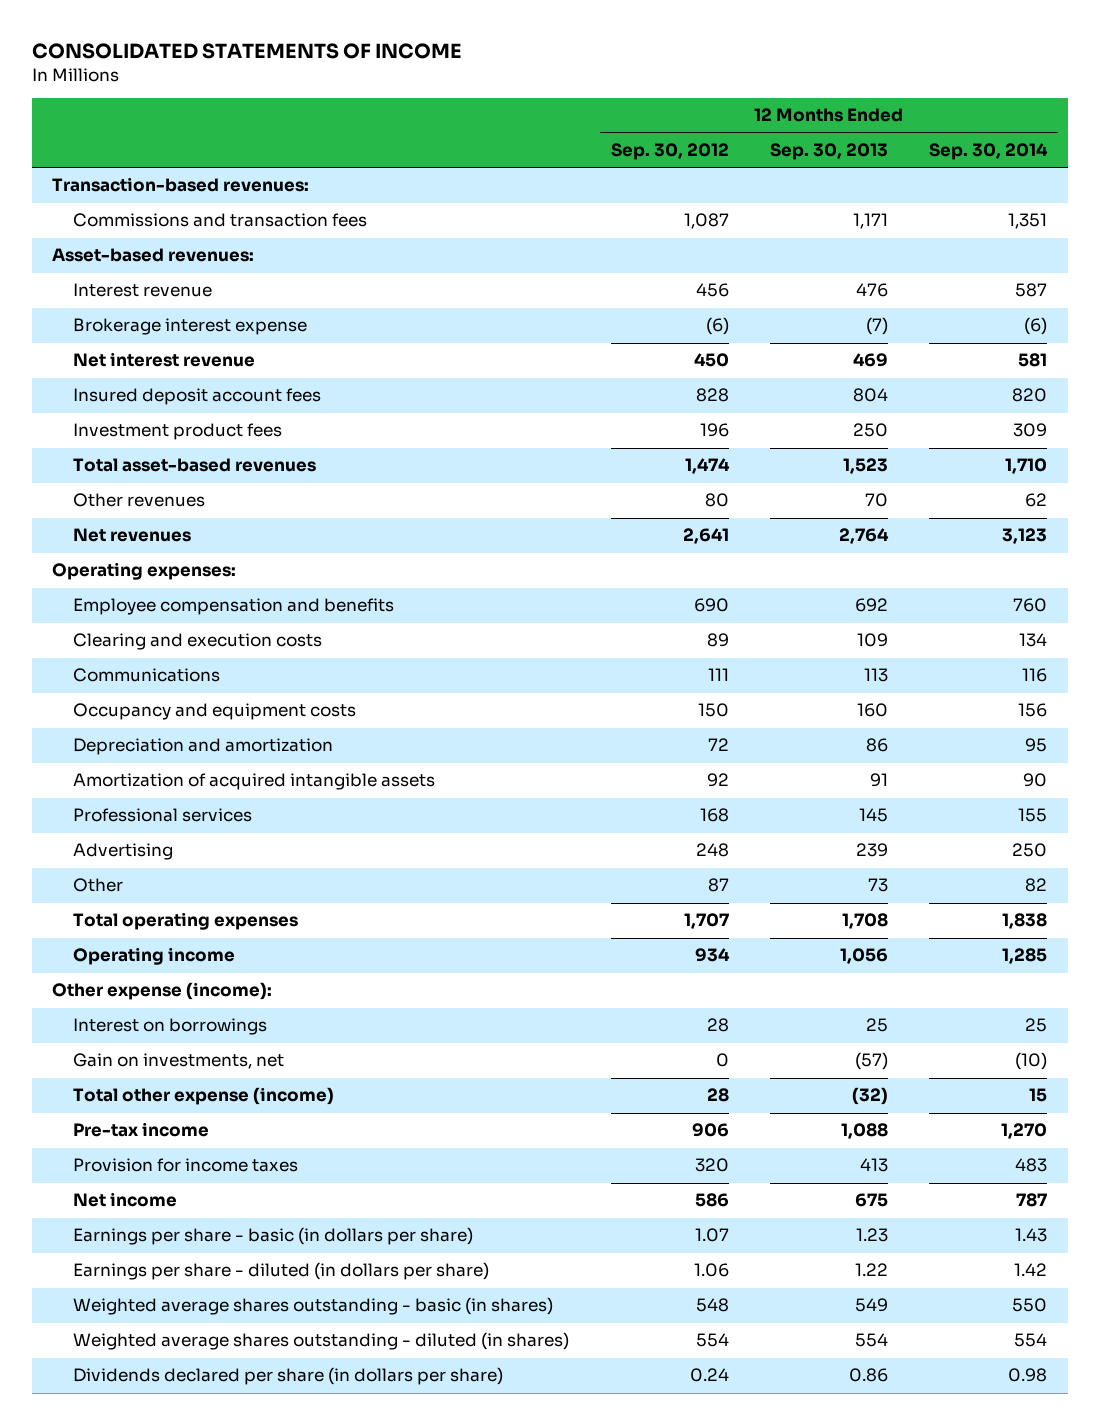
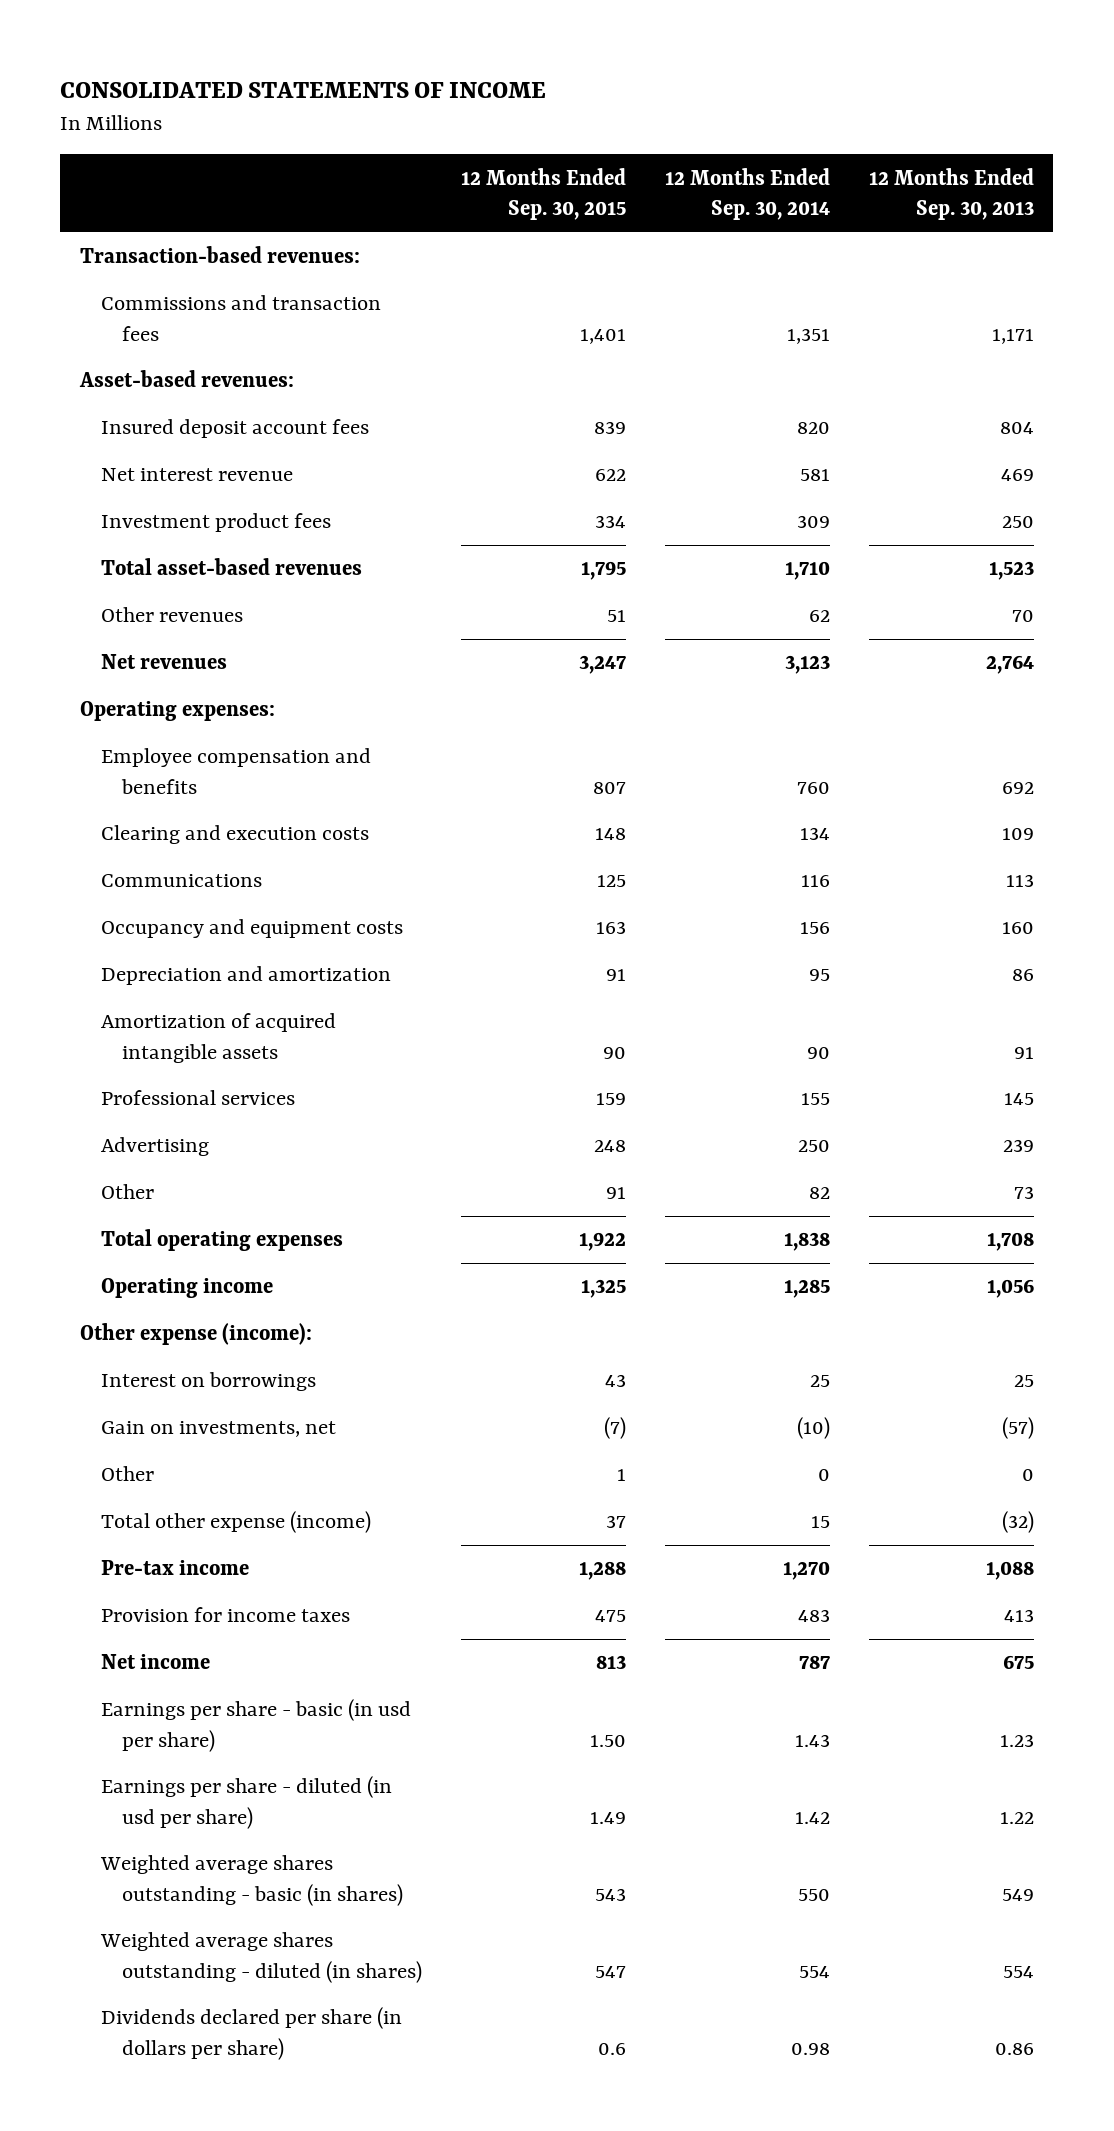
[610,142,729,160] Sep. 30, 2012 -> none
none -> [461,167,627,220] 12 Months Ended Sep. 30, 2015
[73,283,213,298] Interest revenue -> none
[73,318,308,336] Brokerage interest expense -> none
[73,352,256,368] Net interest revenue -> [101,468,294,482] Net interest revenue
none -> [101,1466,155,1482] Other
[73,1227,474,1246] Earnings per share - basic (in dollars per share) -> [101,1699,412,1752] Earnings per share - basic (in usd per share)
[73,1262,490,1281] Earnings per share - diluted (in dollars per share) -> [101,1776,393,1829] Earnings per share - diluted (in usd per share)

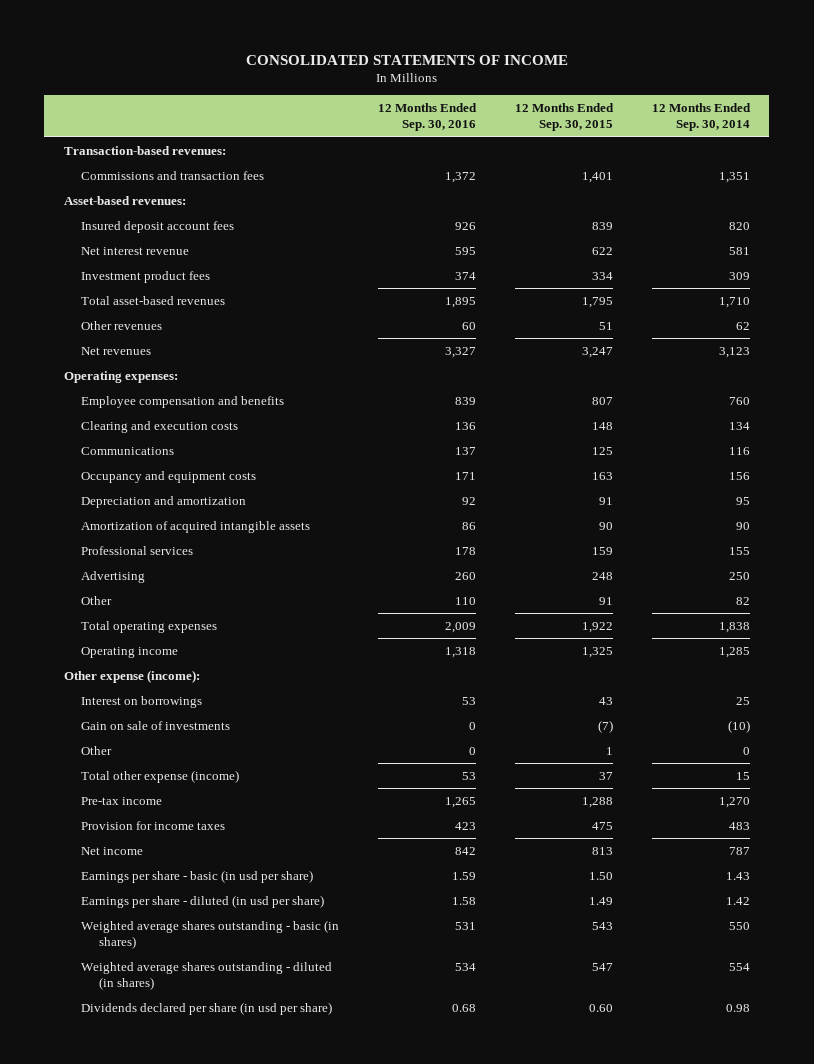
[868,167,1034,220] 12 Months Ended Sep. 30, 2013 -> none
none -> [378,103,478,132] 12 Months Ended Sep. 30, 2016
[101,1421,337,1438] Gain on investments, net -> [81,720,231,730] Gain on sale of investments
[101,2007,403,2060] Dividends declared per share (in dollars per share) -> [81,1001,333,1015] Dividends declared per share (in usd per share)
[598,2042,627,2055] 0.6 -> [589,1003,614,1012] 0.60

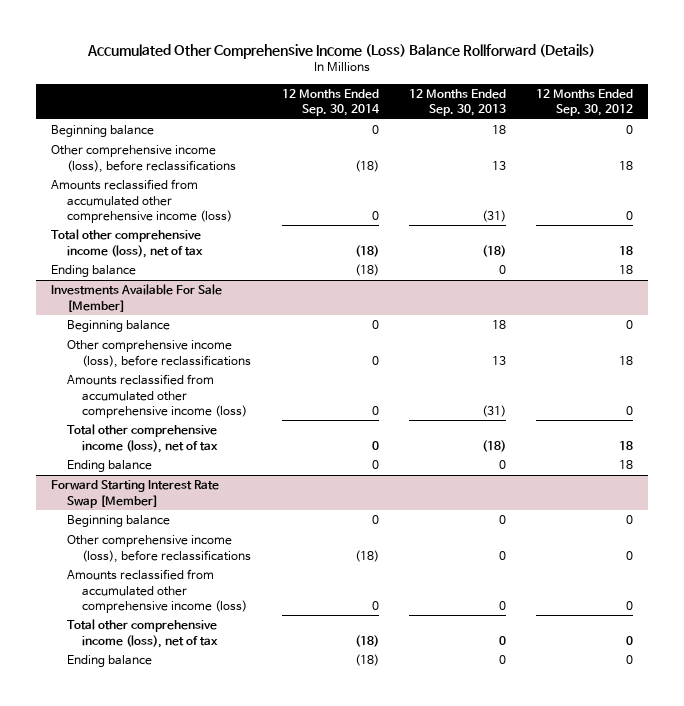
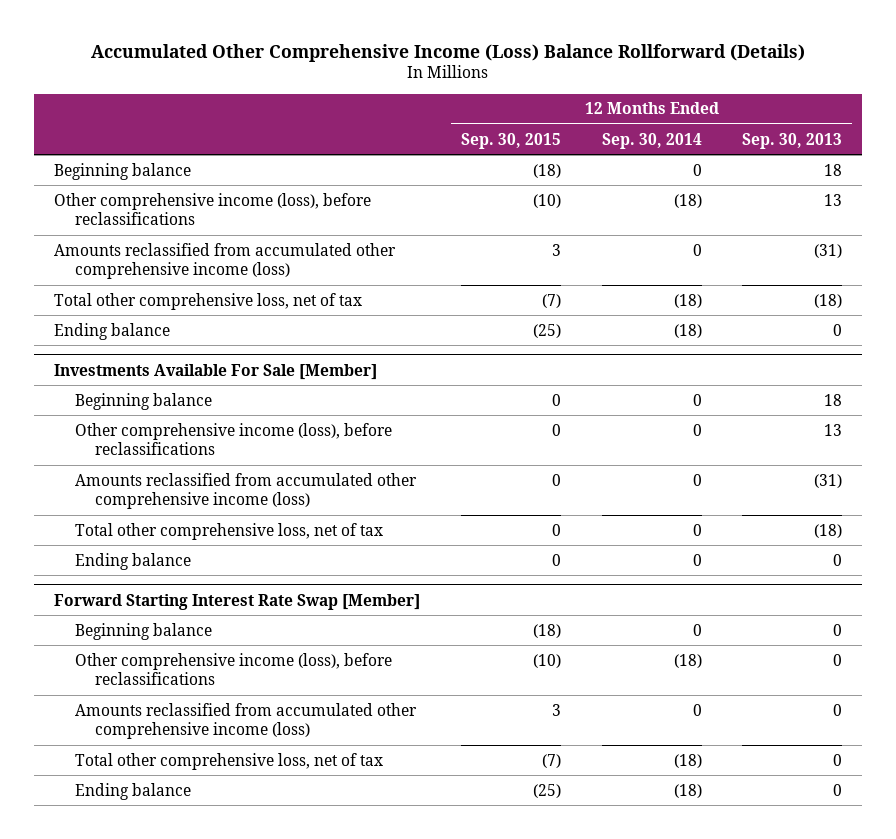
[535,88,633,117] 12 Months Ended Sep. 30, 2012 -> none
none -> [460,132,561,149] Sep. 30, 2015
[50,229,203,258] Total other comprehensive income (loss), net of tax -> [54,292,363,310] Total other comprehensive loss, net of tax
[66,424,219,453] Total other comprehensive income (loss), net of tax -> [74,522,383,540] Total other comprehensive loss, net of tax
[66,619,219,648] Total other comprehensive income (loss), net of tax -> [74,752,383,770] Total other comprehensive loss, net of tax

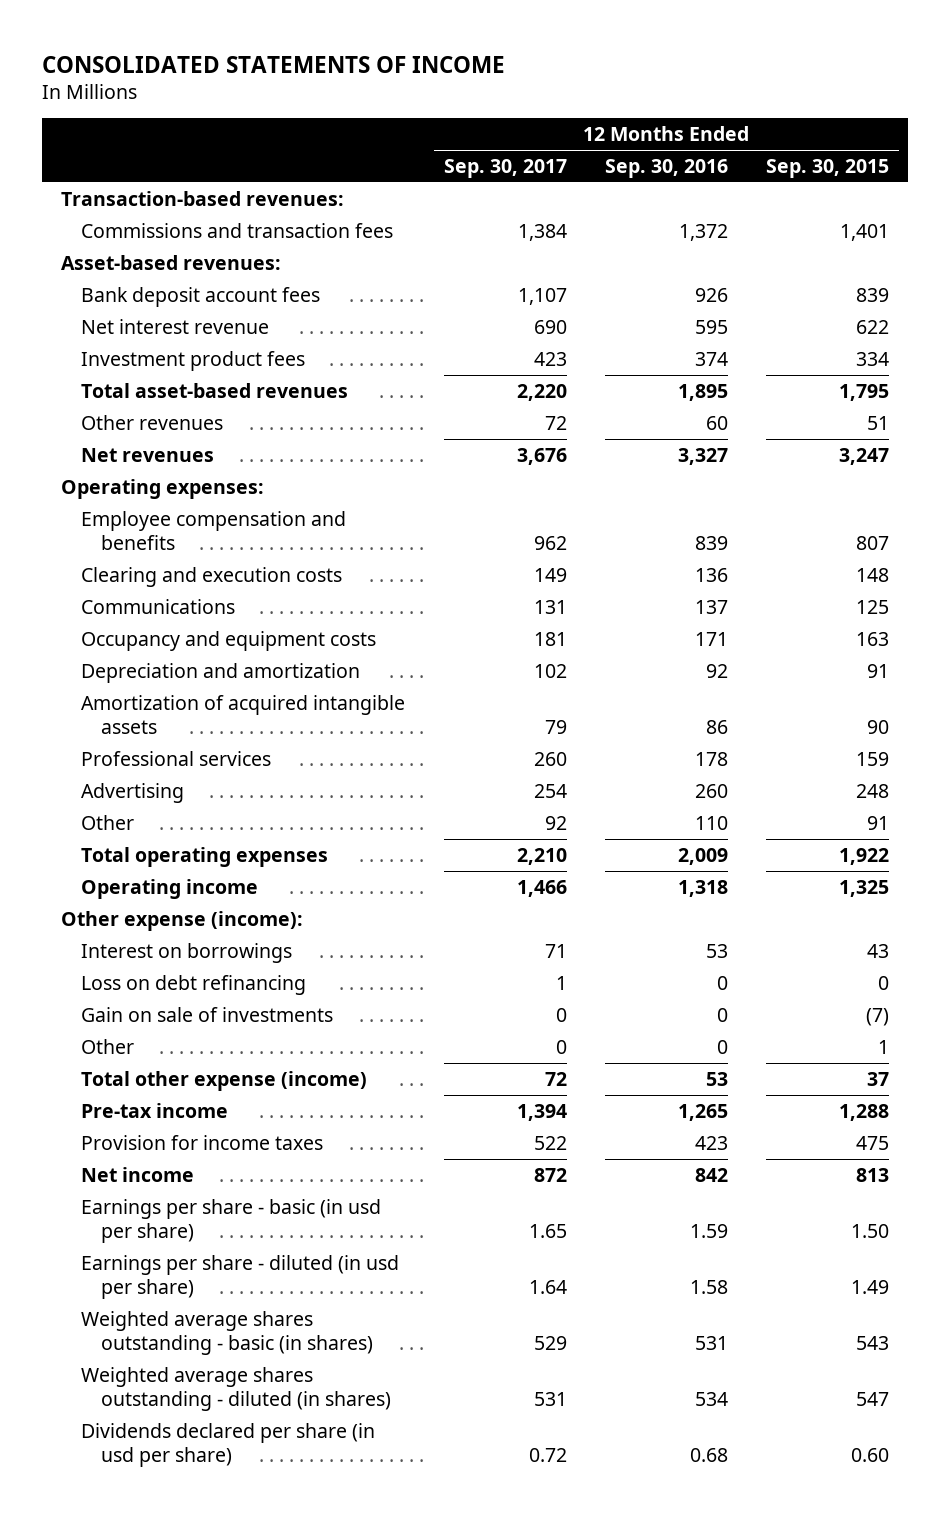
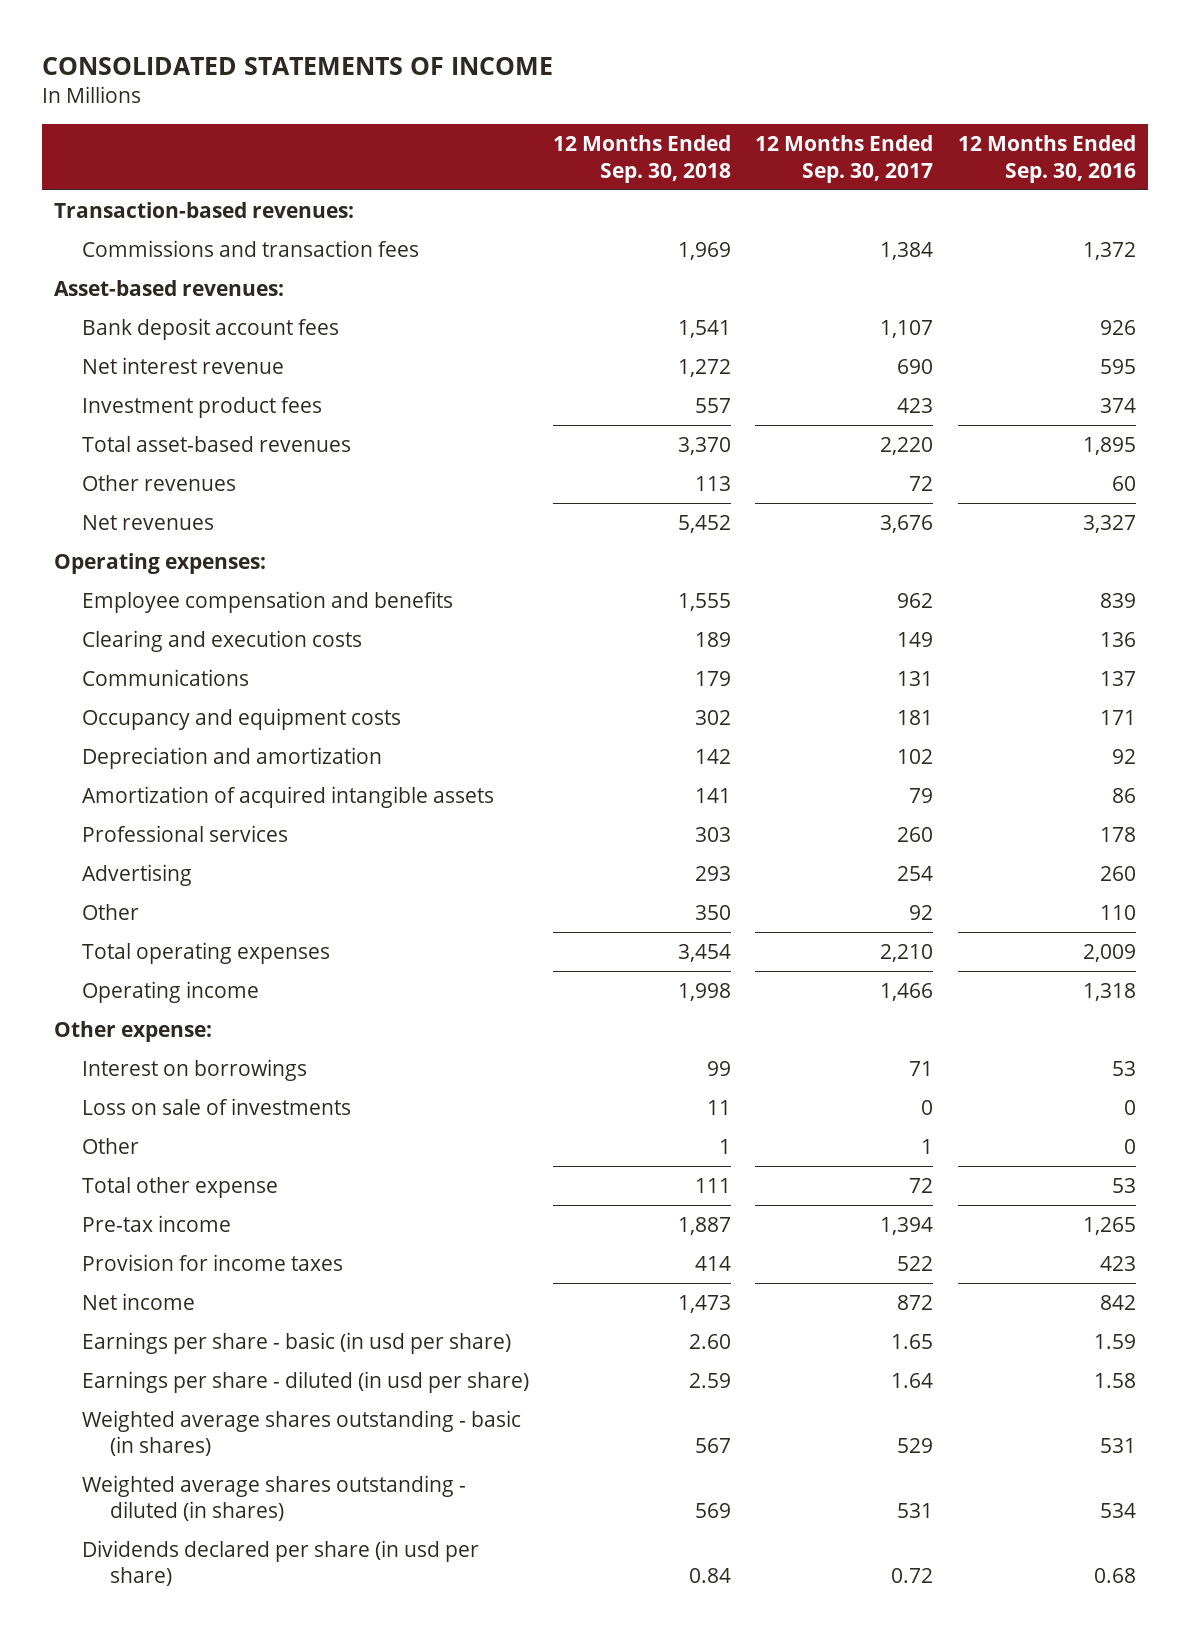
[765,158,889,178] Sep. 30, 2015 -> none
none -> [553,135,732,183] 12 Months Ended Sep. 30, 2018
[61,910,304,931] Other expense (income): -> [54,1020,213,1042] Other expense:
[81,974,307,995] Loss on debt refinancing -> none
[81,1006,334,1022] Gain on sale of investments -> [81,1097,351,1115] Loss on sale of investments
[555,1039,567,1054] 0 -> [921,1138,934,1154] 1
[81,1070,368,1091] Total other expense (income) -> [81,1176,278,1198] Total other expense

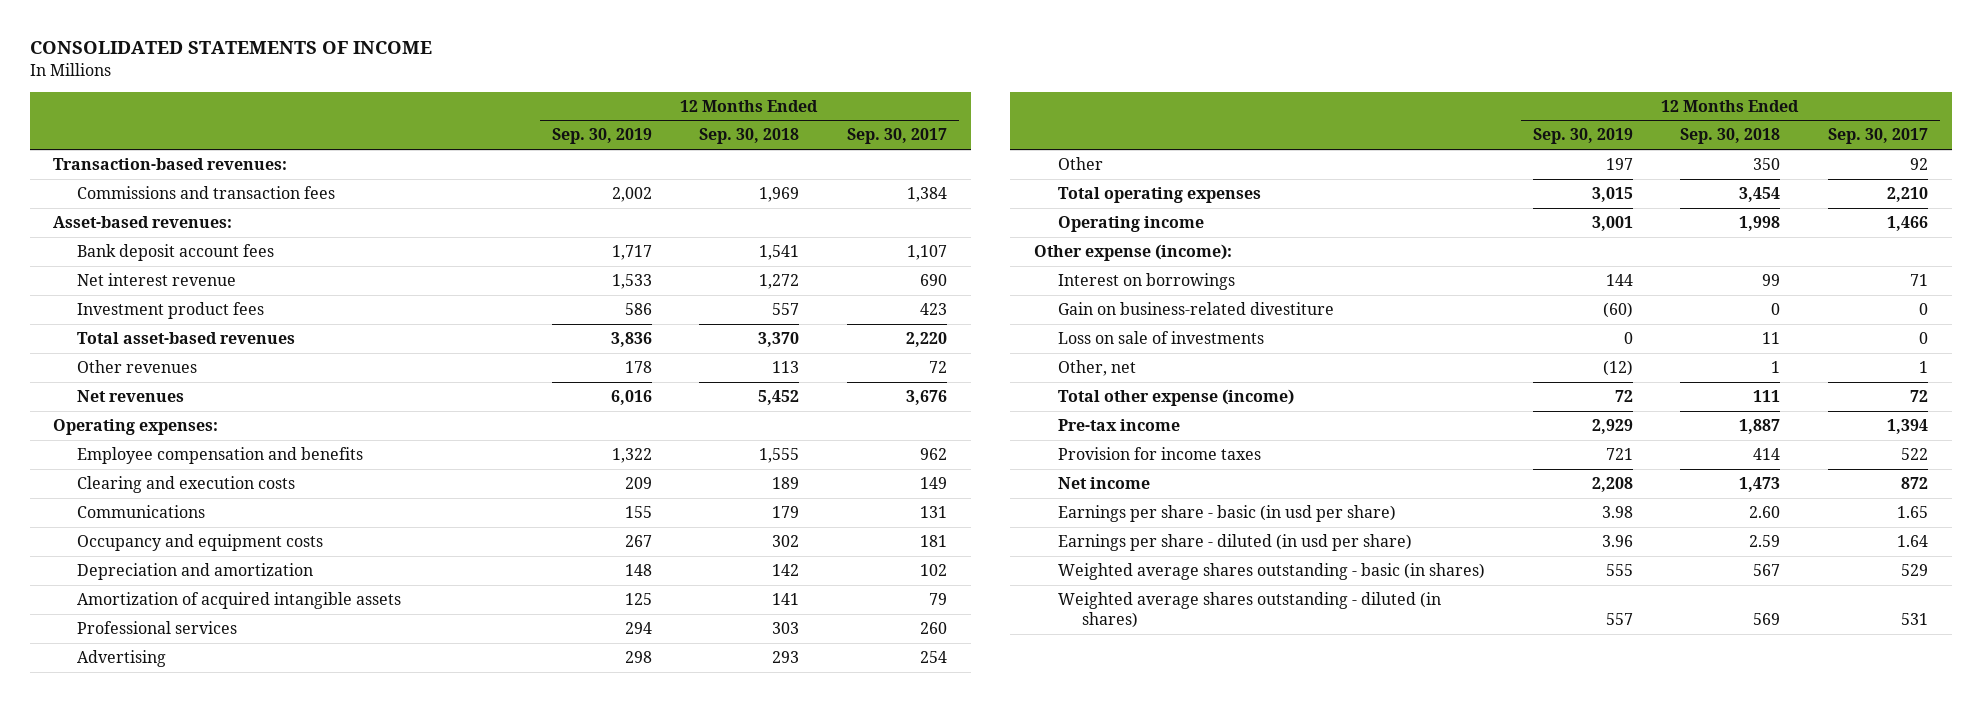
[957,135,1136,183] 12 Months Ended Sep. 30, 2016 -> none
none -> [551,128,652,145] Sep. 30, 2019
[54,1020,213,1042] Other expense: -> [1034,244,1233,262] Other expense (income):
none -> [1058,302,1335,316] Gain on business-related divestiture
[81,1137,139,1154] Other -> [1058,360,1137,377] Other, net
[81,1176,278,1198] Total other expense -> [1058,389,1295,407] Total other expense (income)
[81,1539,479,1587] Dividends declared per share (in usd per share) -> none

